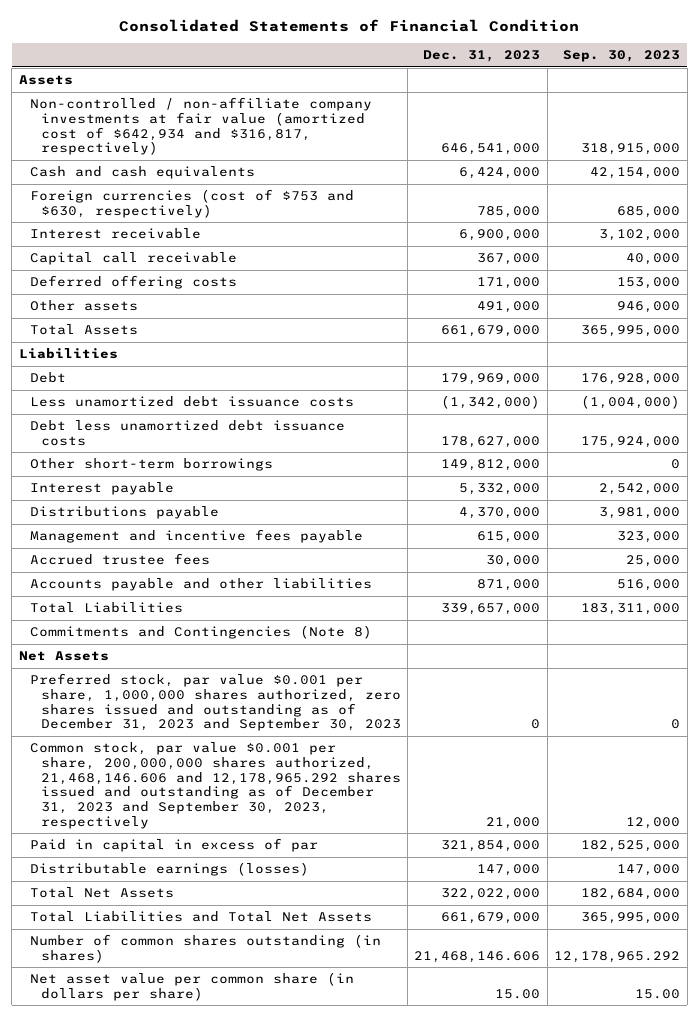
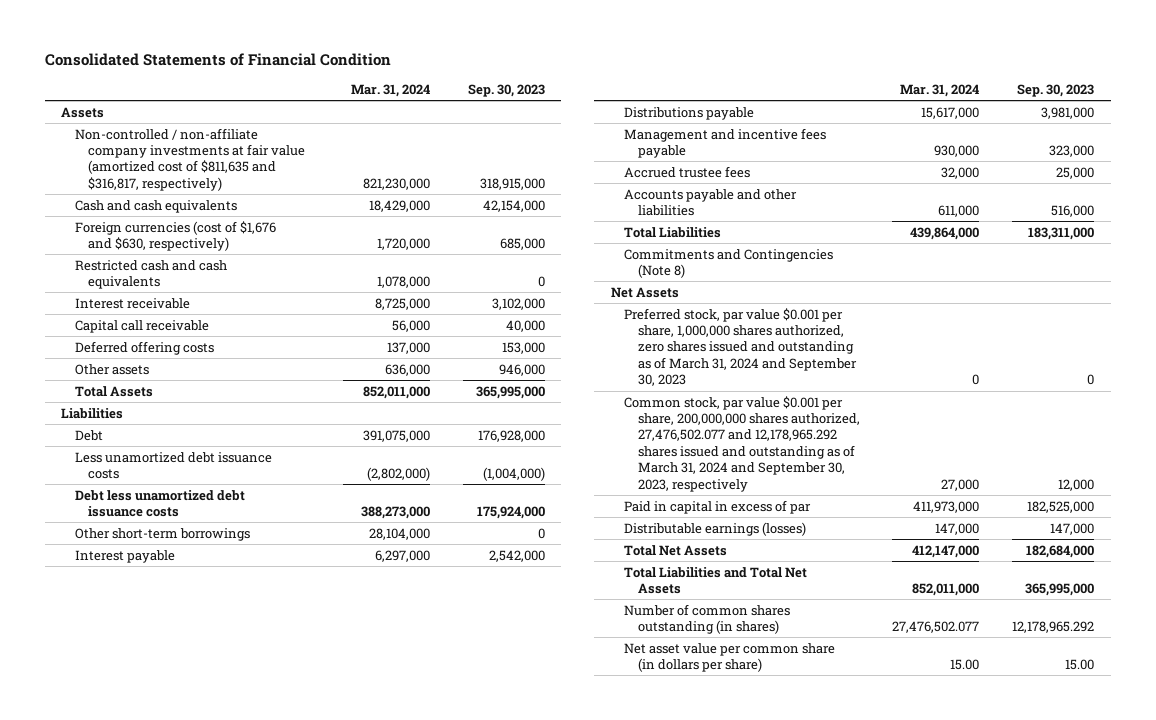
[423,50,541,63] Dec. 31, 2023 -> none
none -> [350,83,430,97] Mar. 31, 2024
[29,97,372,156] Non-controlled / non-affiliate company investments at fair value (amortized cost of $642,934 and $316,817, respectively) -> [74,127,305,191] Non-controlled / non-affiliate company investments at fair value (amortized cost of $811,635 and $316,817, respectively)
[29,189,354,218] Foreign currencies (cost of $753 and $630, respectively) -> [74,220,276,252] Foreign currencies (cost of $1,676 and $630, respectively)
none -> [74,259,227,290] Restricted cash and cash equivalents
[29,673,401,732] Preferred stock, par value $0.001 per share, 1,000,000 shares authorized, zero shares issued and outstanding as of December 31, 2023 and September 30, 2023 -> [624,307,857,387] Preferred stock, par value $0.001 per share, 1,000,000 shares authorized, zero shares issued and outstanding as of March 31, 2024 and September 30, 2023
[29,742,401,829] Common stock, par value $0.001 per share, 200,000,000 shares authorized, 21,468,146.606 and 12,178,965.292 shares issued and outstanding as of December 31, 2023 and September 30, 2023, respectively -> [624,395,860,492] Common stock, par value $0.001 per share, 200,000,000 shares authorized, 27,476,502.077 and 12,178,965.292 shares issued and outstanding as of March 31, 2024 and September 30, 2023, respectively

